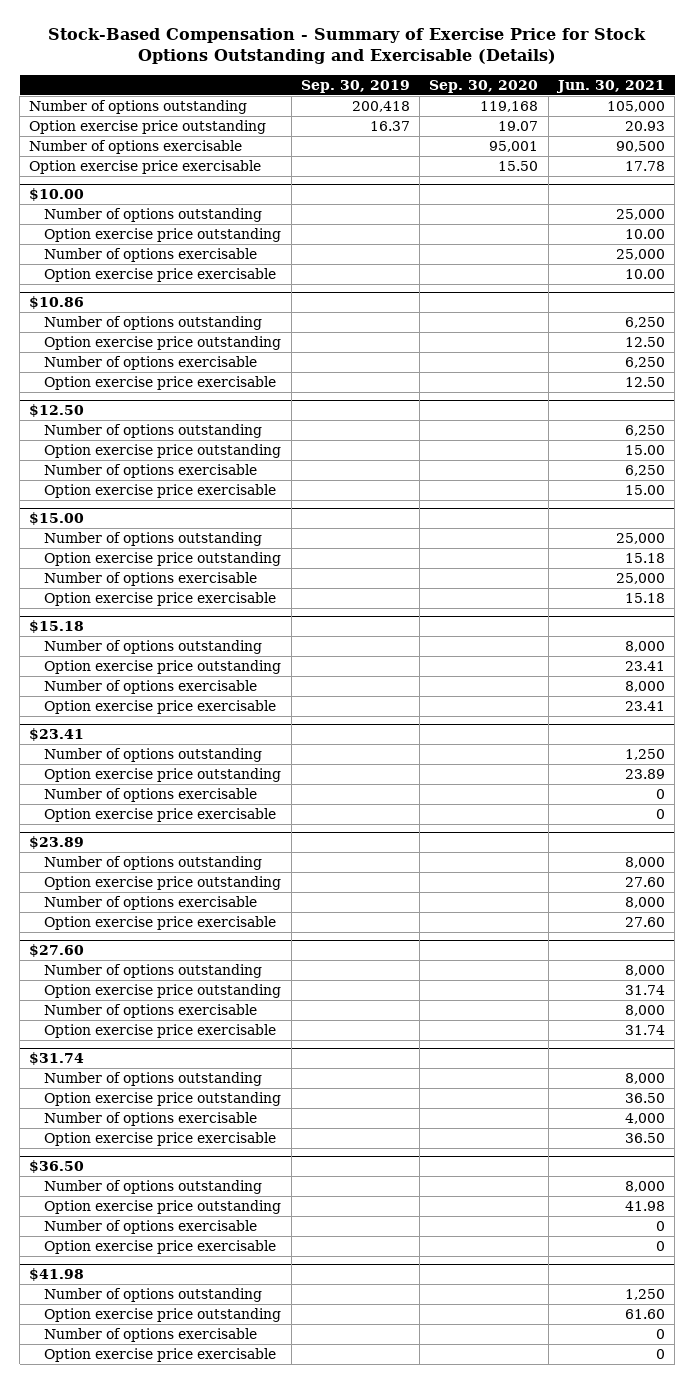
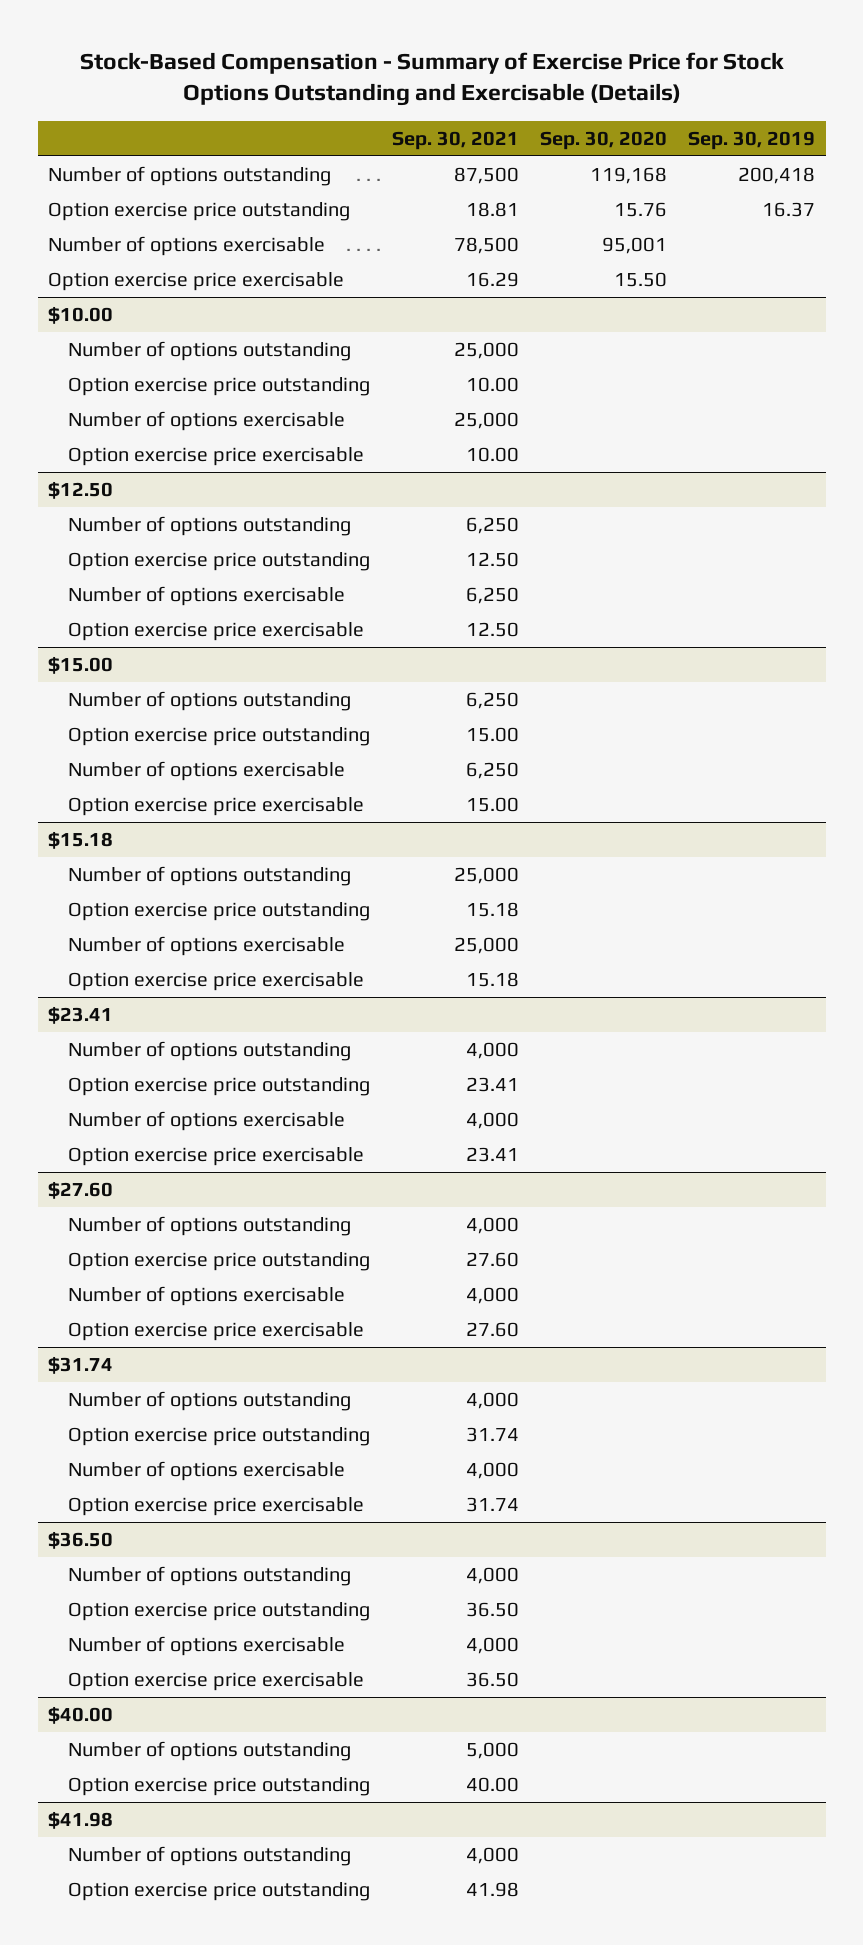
[555,79,665,93] Jun. 30, 2021 -> none
none -> [391,130,519,150] Sep. 30, 2021
[498,120,539,131] 19.07 -> [613,202,667,218] 15.76
[29,296,85,310] $10.86 -> none
[44,315,263,330] Number of options outstanding -> none
[44,335,282,350] Option exercise price outstanding -> none
[44,355,258,370] Number of options exercisable -> none
[44,375,277,390] Option exercise price exercisable -> none
[29,836,85,850] $23.89 -> none
[44,855,263,870] Number of options outstanding -> none
[44,875,282,890] Option exercise price outstanding -> none
[44,895,258,910] Number of options exercisable -> none
[44,915,277,930] Option exercise price exercisable -> none
none -> [48,1706,114,1725] $40.00
none -> [68,1741,352,1762] Number of options outstanding
none -> [68,1777,371,1797] Option exercise price outstanding
[44,1327,258,1342] Number of options exercisable -> none
[44,1347,277,1362] Option exercise price exercisable -> none

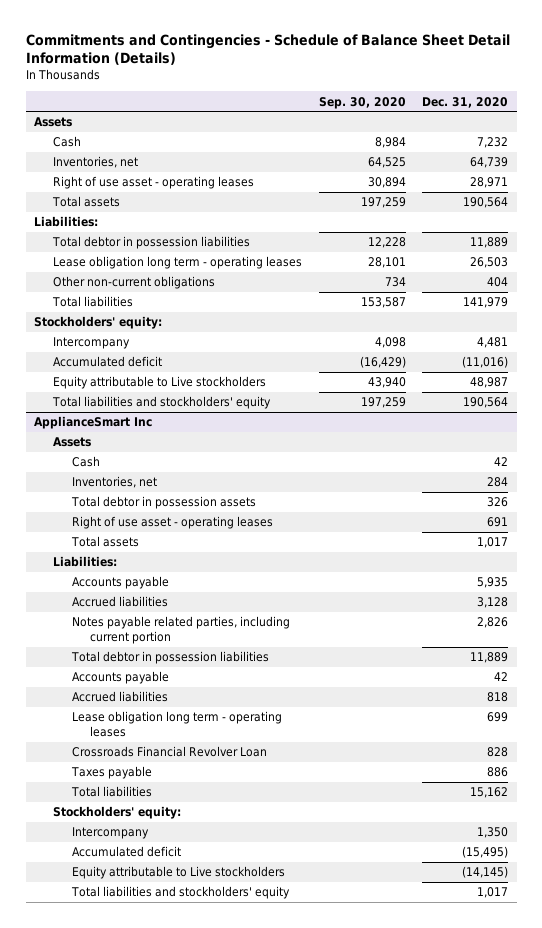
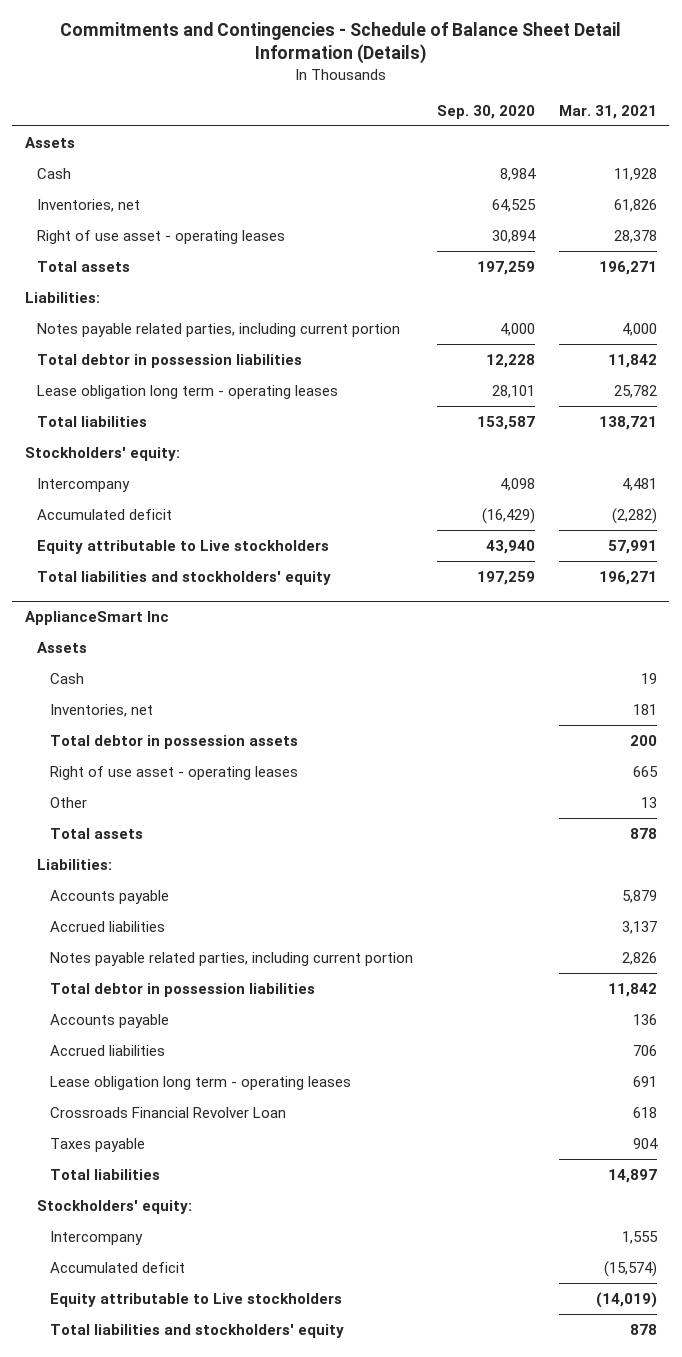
[422,96,509,108] Dec. 31, 2020 -> none
none -> [559,104,658,119] Mar. 31, 2021
none -> [37,322,401,337] Notes payable related parties, including current portion
[52,276,215,290] Other non-current obligations -> none
none -> [49,796,87,808] Other

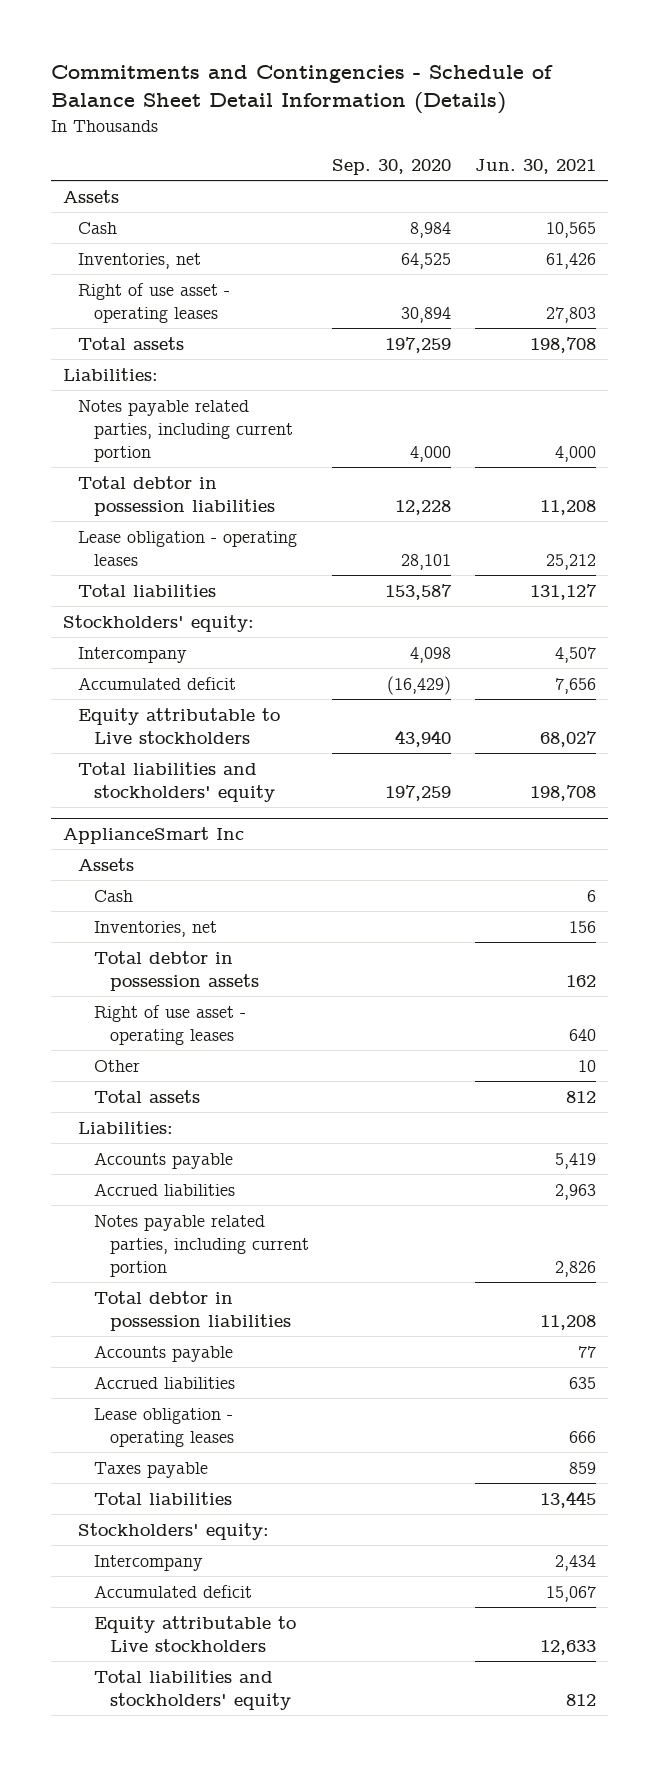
[559,104,658,119] Mar. 31, 2021 -> none
none -> [475,159,597,175] Jun. 30, 2021
[37,384,339,399] Lease obligation long term - operating leases -> [78,530,298,566] Lease obligation - operating leases
[49,1106,286,1118] Crossroads Financial Revolver Loan -> none
[49,1075,351,1090] Lease obligation long term - operating leases -> [94,1407,234,1447] Lease obligation - operating leases

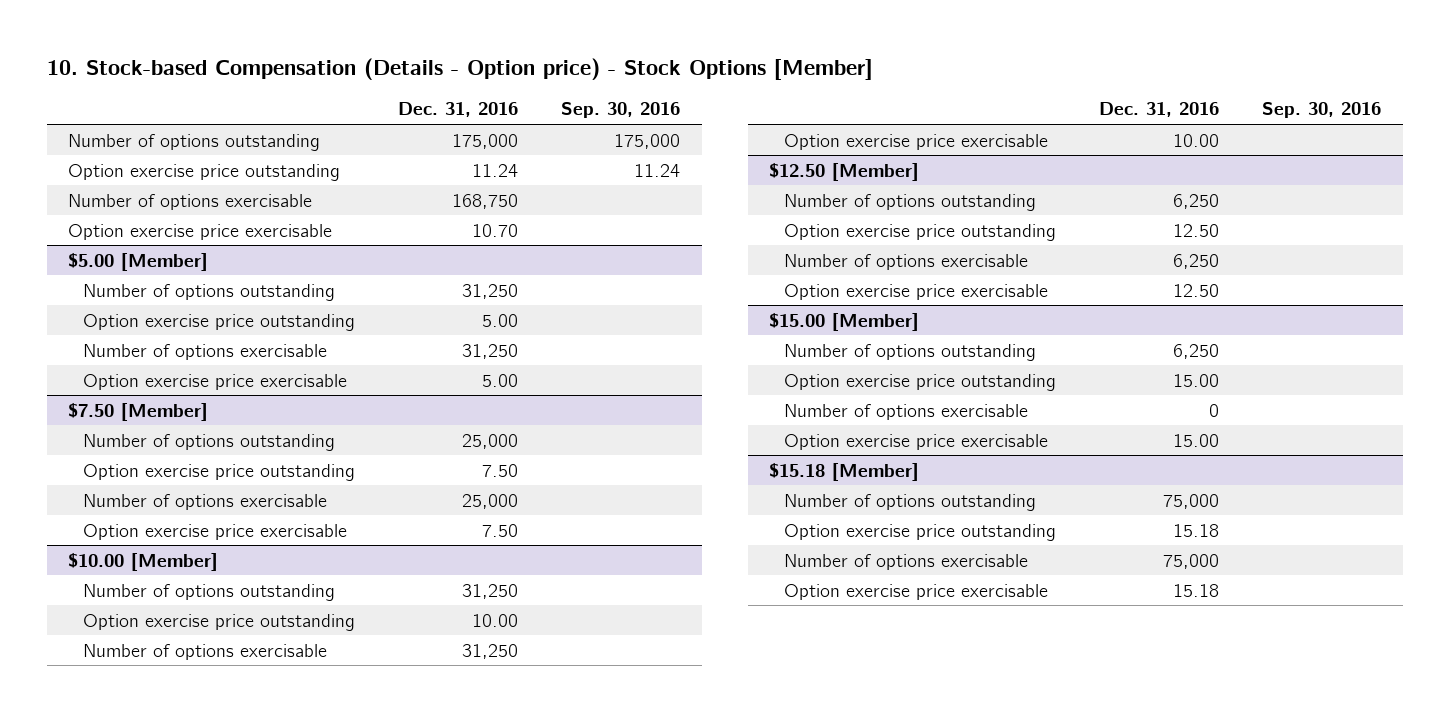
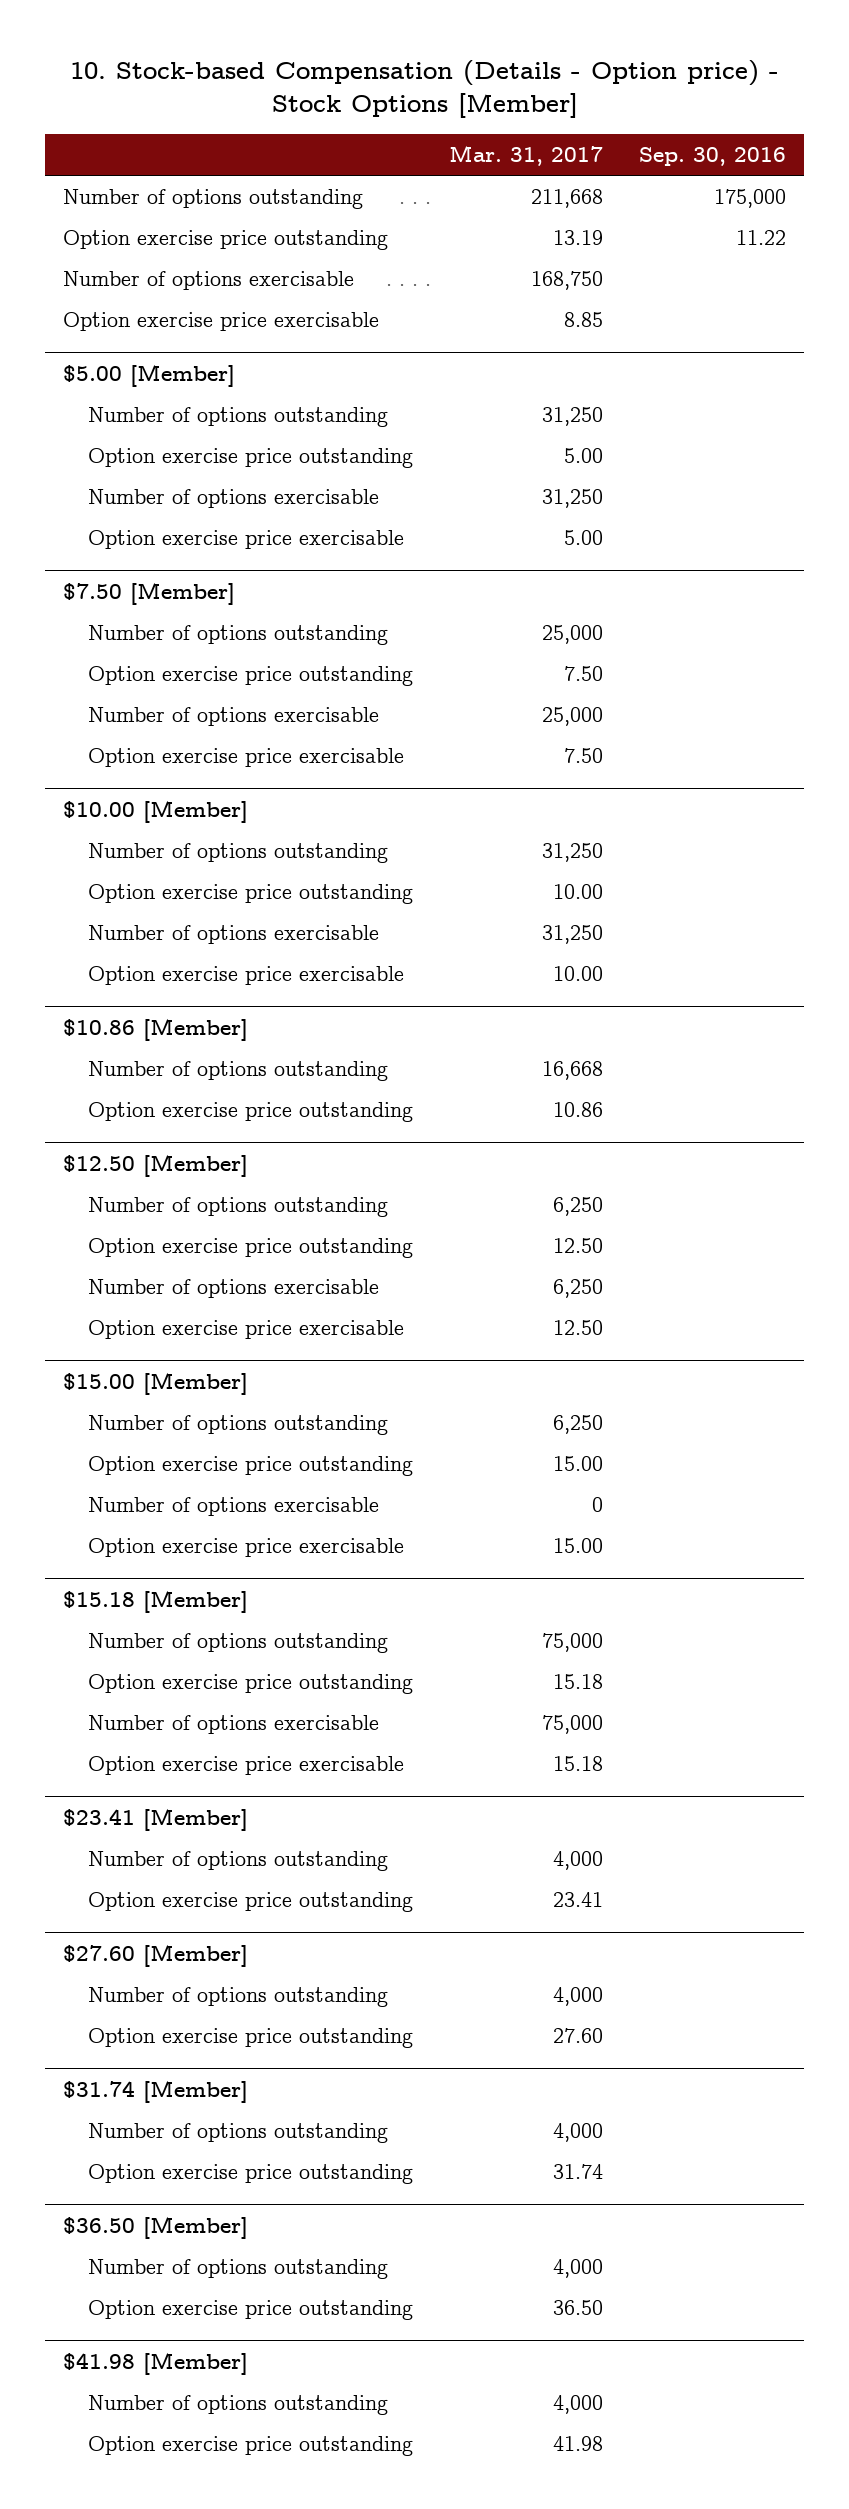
[397,102,518,118] Dec. 31, 2016 -> none
none -> [449,144,604,166] Mar. 31, 2017
[634,163,681,177] 11.24 -> [736,230,787,246] 11.22
none -> [63,1017,249,1041] $10.86 [Member]
none -> [88,1061,389,1082] Number of options outstanding
none -> [88,1102,414,1123] Option exercise price outstanding
none -> [63,1807,249,1831] $23.41 [Member]
none -> [88,1851,389,1872] Number of options outstanding
none -> [88,1892,414,1913] Option exercise price outstanding
none -> [63,1943,249,1967] $27.60 [Member]
none -> [88,1987,389,2008] Number of options outstanding
none -> [88,2028,414,2049] Option exercise price outstanding
none -> [63,2079,249,2103] $31.74 [Member]
none -> [88,2123,389,2144] Number of options outstanding
none -> [88,2164,414,2185] Option exercise price outstanding
none -> [63,2215,249,2239] $36.50 [Member]
none -> [88,2259,389,2280] Number of options outstanding
none -> [88,2300,414,2321] Option exercise price outstanding
none -> [63,2351,249,2375] $41.98 [Member]
none -> [88,2395,389,2416] Number of options outstanding
none -> [88,2436,414,2457] Option exercise price outstanding

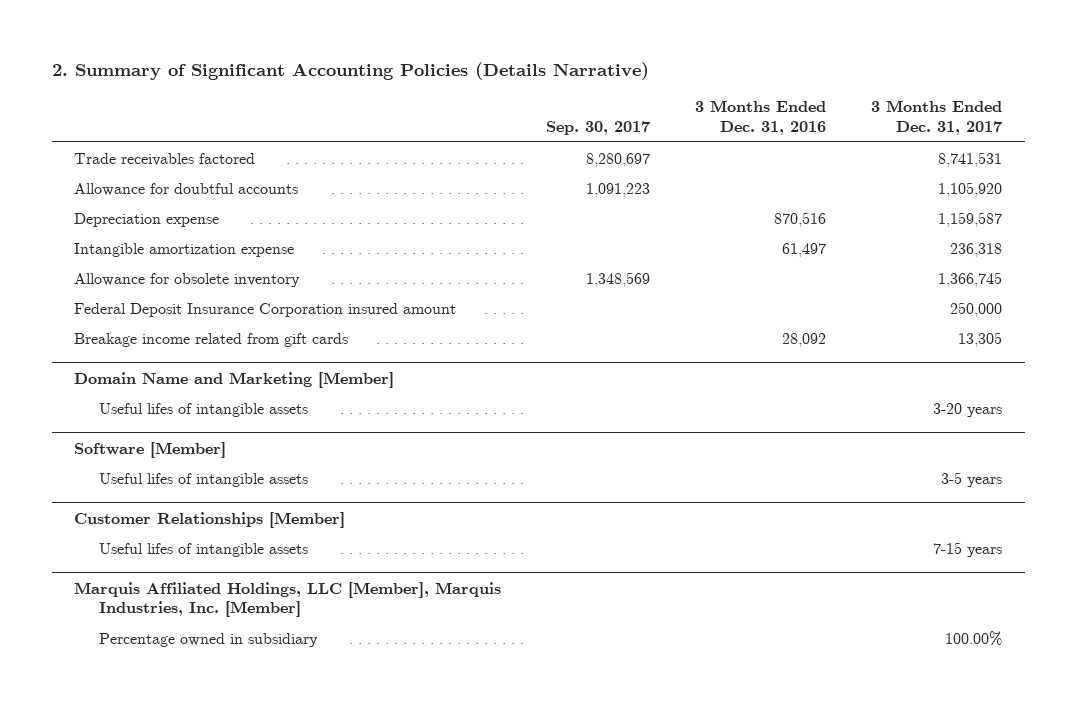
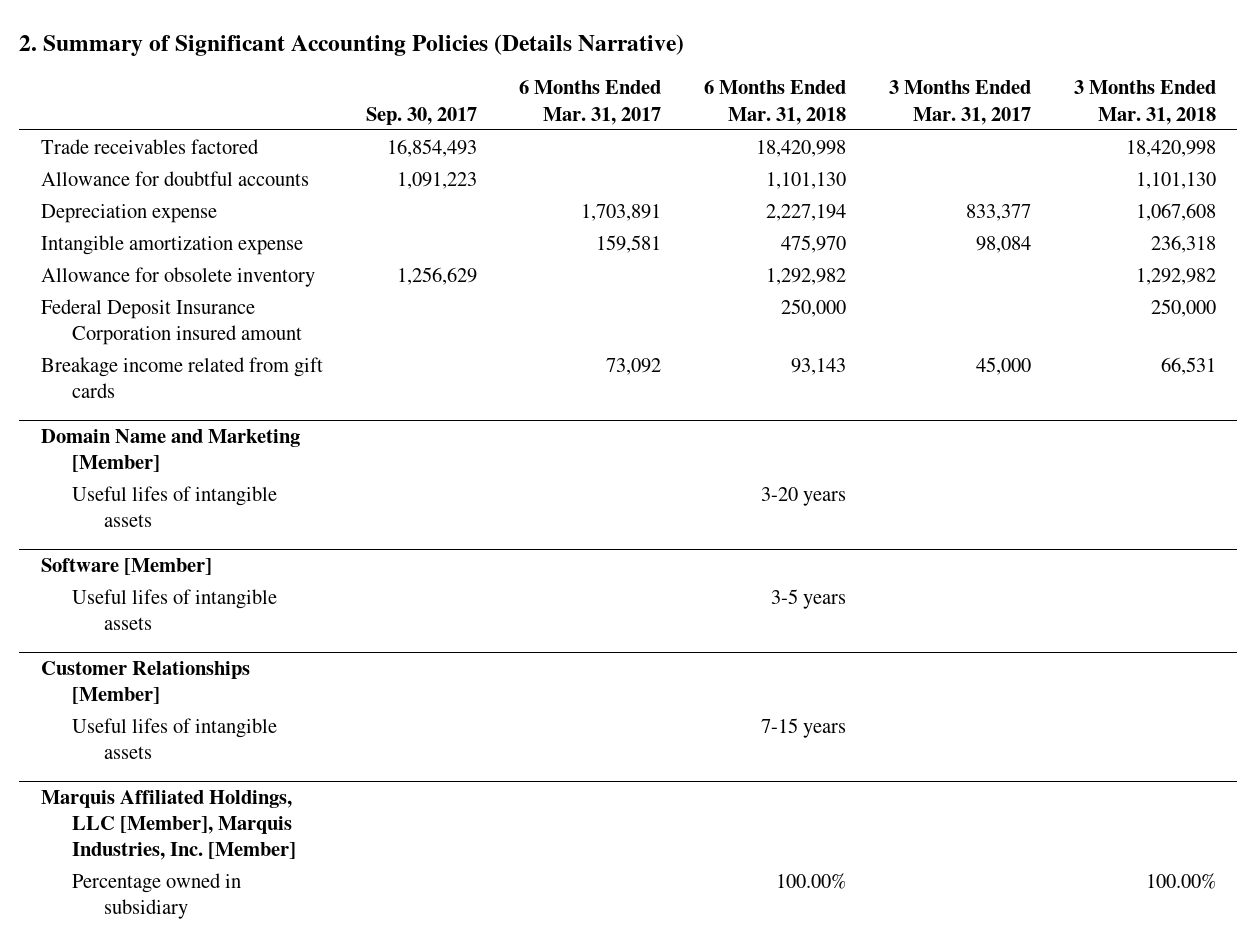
[695,99,827,135] 3 Months Ended Dec. 31, 2016 -> none
[871,99,1003,135] 3 Months Ended Dec. 31, 2017 -> none
none -> [519,80,662,125] 6 Months Ended Mar. 31, 2017
none -> [704,80,847,125] 6 Months Ended Mar. 31, 2018
none -> [888,80,1031,125] 3 Months Ended Mar. 31, 2017
none -> [1073,80,1216,125] 3 Months Ended Mar. 31, 2018
[586,152,651,167] 8,280,697 -> [386,138,477,157] 16,854,493
[586,271,651,287] 1,348,569 -> [396,266,477,285] 1,256,629

